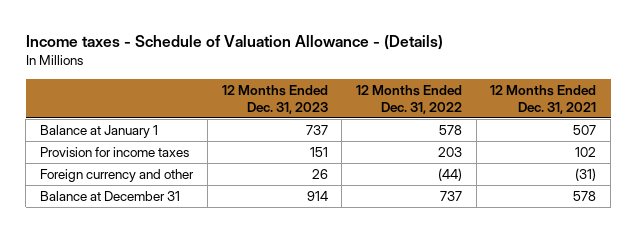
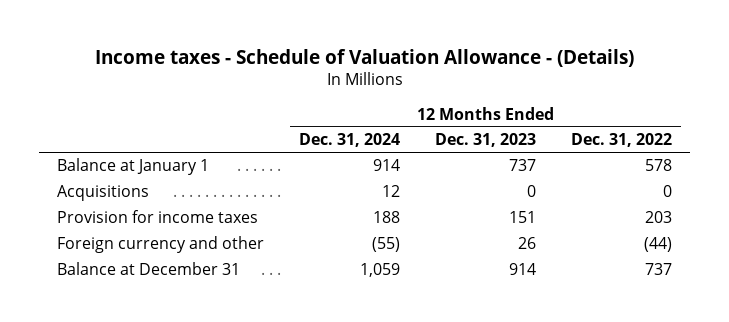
[490,84,597,114] 12 Months Ended Dec. 31, 2021 -> none
none -> [298,133,400,148] Dec. 31, 2024
none -> [56,185,149,202] Acquisitions

